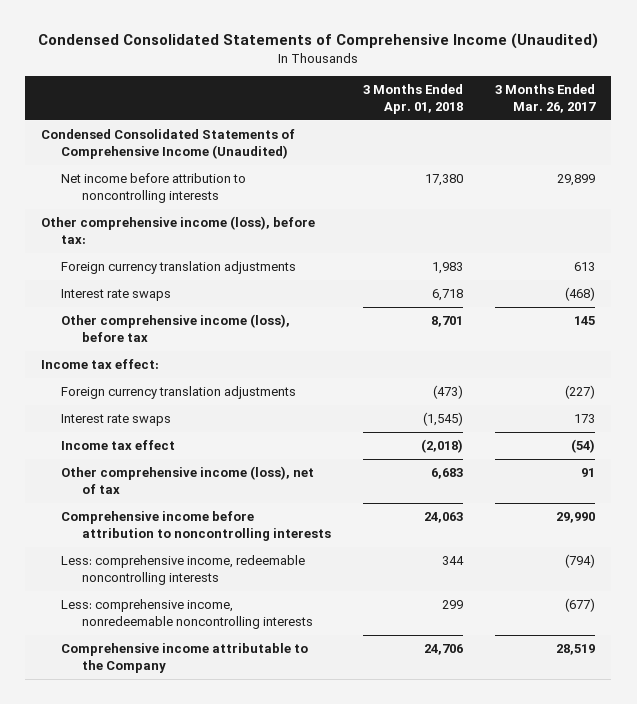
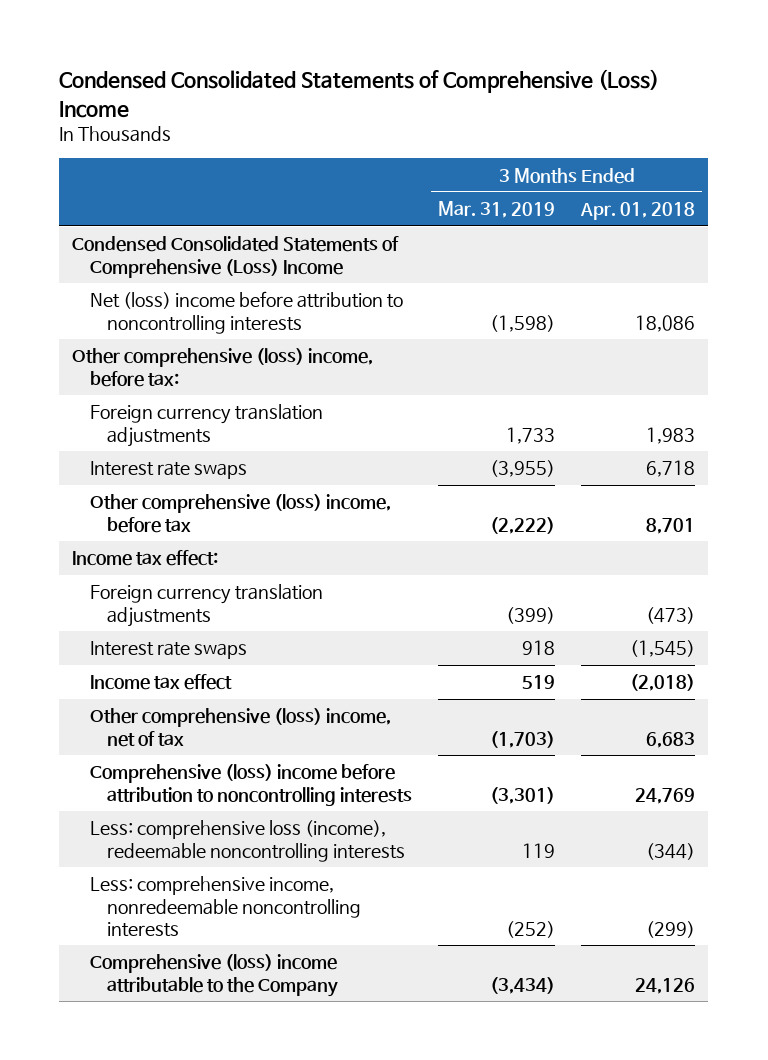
[38,33,599,50] Condensed Consolidated Statements of Comprehensive Income (Unaudited) -> [59,69,660,118] Condensed Consolidated Statements of Comprehensive (Loss) Income
[495,84,597,113] 3 Months Ended Mar. 26, 2017 -> none
none -> [438,201,556,219] Mar. 31, 2019
[41,129,296,159] Condensed Consolidated Statements of Comprehensive Income (Unaudited) -> [72,236,400,278] Condensed Consolidated Statements of Comprehensive (Loss) Income
[61,173,247,203] Net income before attribution to noncontrolling interests -> [89,291,403,334] Net (loss) income before attribution to noncontrolling interests
[424,174,463,187] 17,380 -> [635,314,696,332] 18,086
[41,216,316,244] Other comprehensive income (loss), before tax: -> [72,348,374,387] Other comprehensive (loss) income, before tax:
[61,314,291,342] Other comprehensive income (loss), before tax -> [89,494,391,533] Other comprehensive (loss) income, before tax
[61,466,315,494] Other comprehensive income (loss), net of tax -> [89,708,391,747] Other comprehensive (loss) income, net of tax
[61,511,331,541] Comprehensive income before attribution to noncontrolling interests -> [89,764,412,806] Comprehensive (loss) income before attribution to noncontrolling interests
[423,512,463,524] 24,063 -> [635,787,696,804] 24,769
[61,555,306,585] Less: comprehensive income, redeemable noncontrolling interests -> [89,820,405,862] Less: comprehensive loss (income), redeemable noncontrolling interests
[441,556,464,566] 344 -> [646,842,696,860] (344)
[441,600,463,610] 299 -> [646,921,696,939] (299)
[61,643,309,673] Comprehensive income attributable to the Company -> [89,954,338,997] Comprehensive (loss) income attributable to the Company
[423,644,463,656] 24,706 -> [635,977,696,994] 24,126

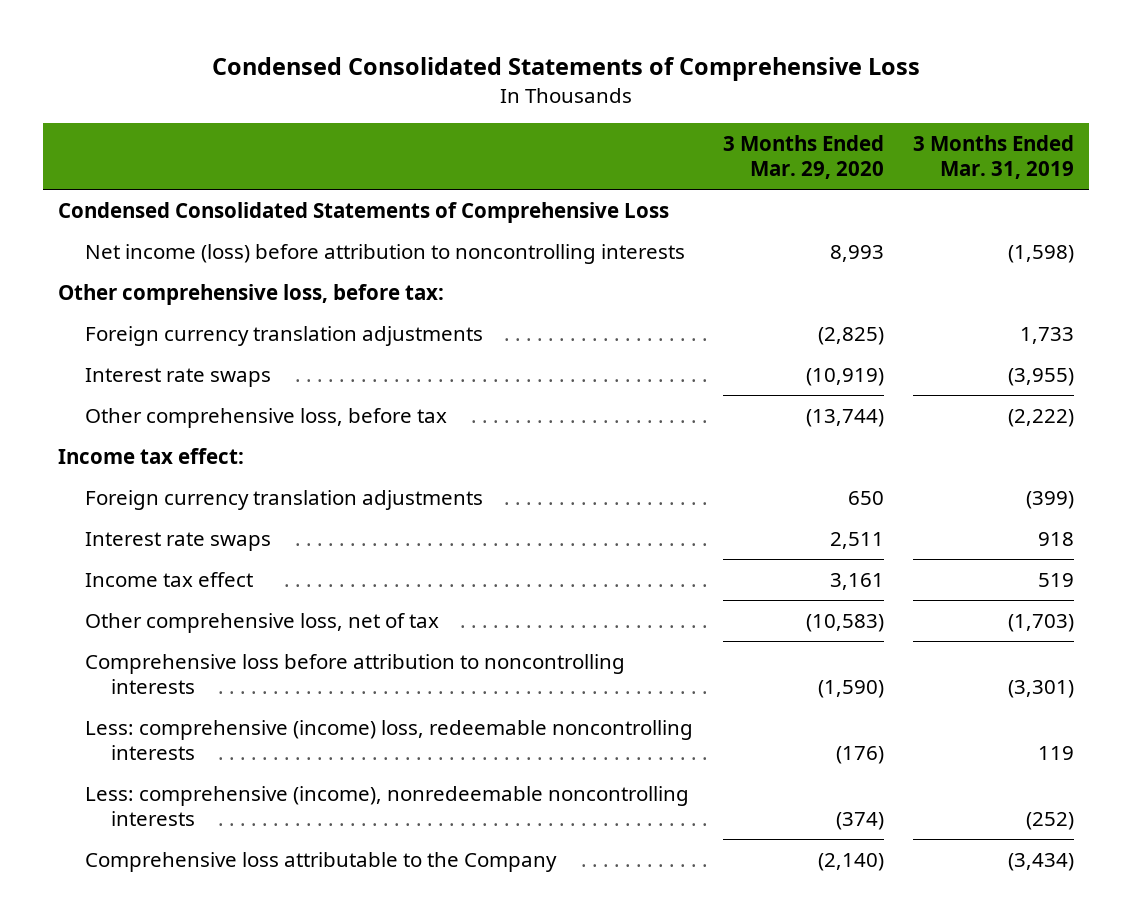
[59,69,660,118] Condensed Consolidated Statements of Comprehensive (Loss) Income -> [212,57,921,82] Condensed Consolidated Statements of Comprehensive Loss
[580,202,696,221] Apr. 01, 2018 -> none
none -> [722,135,884,180] 3 Months Ended Mar. 29, 2020
[72,236,400,278] Condensed Consolidated Statements of Comprehensive (Loss) Income -> [58,201,670,223] Condensed Consolidated Statements of Comprehensive Loss
[89,291,403,334] Net (loss) income before attribution to noncontrolling interests -> [84,243,685,264] Net income (loss) before attribution to noncontrolling interests
[72,348,374,387] Other comprehensive (loss) income, before tax: -> [58,283,445,305] Other comprehensive loss, before tax:
[89,494,391,533] Other comprehensive (loss) income, before tax -> [84,407,447,428] Other comprehensive loss, before tax
[89,708,391,747] Other comprehensive (loss) income, net of tax -> [84,612,439,633] Other comprehensive loss, net of tax
[89,764,412,806] Comprehensive (loss) income before attribution to noncontrolling interests -> [84,653,625,694] Comprehensive loss before attribution to noncontrolling interests
[89,820,405,862] Less: comprehensive loss (income), redeemable noncontrolling interests -> [84,719,693,760] Less: comprehensive (income) loss, redeemable noncontrolling interests
[89,876,361,938] Less: comprehensive income, nonredeemable noncontrolling interests -> [84,785,689,826] Less: comprehensive (income), nonredeemable noncontrolling interests
[89,954,338,997] Comprehensive (loss) income attributable to the Company -> [84,851,557,872] Comprehensive loss attributable to the Company

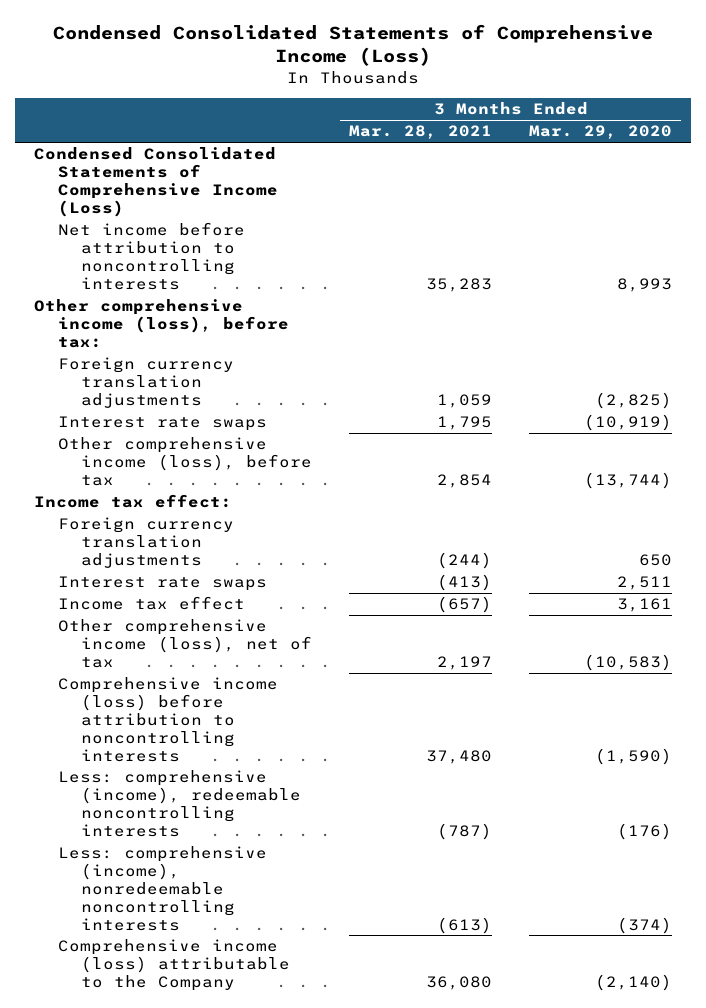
[212,57,921,82] Condensed Consolidated Statements of Comprehensive Loss -> [52,23,653,67] Condensed Consolidated Statements of Comprehensive Income (Loss)
[913,135,1075,180] 3 Months Ended Mar. 31, 2019 -> none
none -> [349,125,493,140] Mar. 28, 2021
[58,201,670,223] Condensed Consolidated Statements of Comprehensive Loss -> [33,147,278,217] Condensed Consolidated Statements of Comprehensive Income (Loss)
[84,243,685,264] Net income (loss) before attribution to noncontrolling interests -> [57,222,245,290] Net income before attribution to noncontrolling interests
[58,283,445,305] Other comprehensive loss, before tax: -> [33,299,289,348] Other comprehensive income (loss), before tax:
[84,407,447,428] Other comprehensive loss, before tax -> [57,437,313,486] Other comprehensive income (loss), before tax
[84,612,439,633] Other comprehensive loss, net of tax -> [57,619,313,668] Other comprehensive income (loss), net of tax
[84,653,625,694] Comprehensive loss before attribution to noncontrolling interests -> [57,677,278,762] Comprehensive income (loss) before attribution to noncontrolling interests
[84,719,693,760] Less: comprehensive (income) loss, redeemable noncontrolling interests -> [57,770,302,837] Less: comprehensive (income), redeemable noncontrolling interests
[84,851,557,872] Comprehensive loss attributable to the Company -> [57,939,291,991] Comprehensive income (loss) attributable to the Company

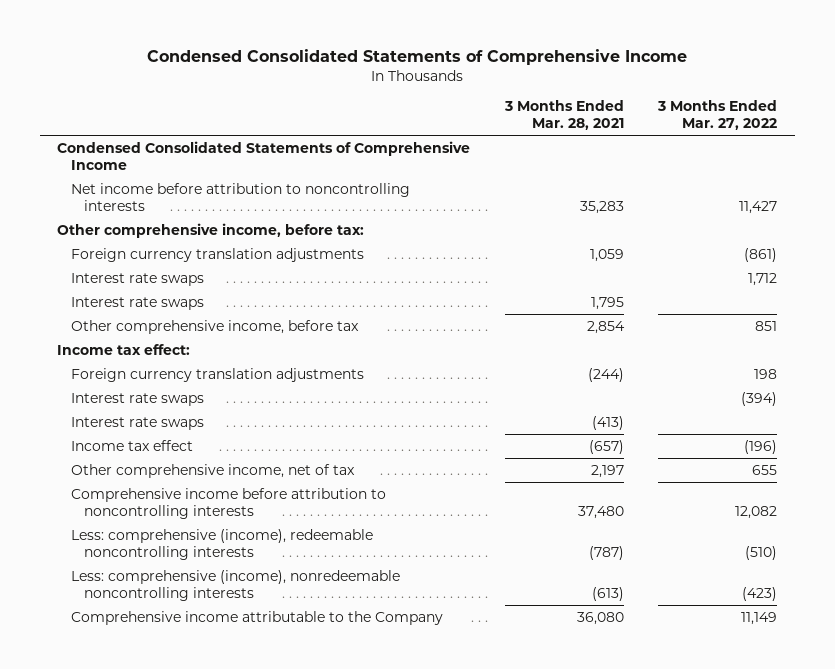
[52,23,653,67] Condensed Consolidated Statements of Comprehensive Income (Loss) -> [147,48,688,65] Condensed Consolidated Statements of Comprehensive Income
[529,125,673,140] Mar. 29, 2020 -> none
none -> [657,100,778,131] 3 Months Ended Mar. 27, 2022
[33,147,278,217] Condensed Consolidated Statements of Comprehensive Income (Loss) -> [57,140,471,170] Condensed Consolidated Statements of Comprehensive Income
[33,299,289,348] Other comprehensive income (loss), before tax: -> [57,222,365,238] Other comprehensive income, before tax:
none -> [70,272,204,286] Interest rate swaps
[57,437,313,486] Other comprehensive income (loss), before tax -> [70,319,359,334] Other comprehensive income, before tax
none -> [70,392,204,406] Interest rate swaps
[57,619,313,668] Other comprehensive income (loss), net of tax -> [70,463,355,478] Other comprehensive income, net of tax
[57,677,278,762] Comprehensive income (loss) before attribution to noncontrolling interests -> [70,487,386,519] Comprehensive income before attribution to noncontrolling interests
[57,939,291,991] Comprehensive income (loss) attributable to the Company -> [70,610,443,625] Comprehensive income attributable to the Company

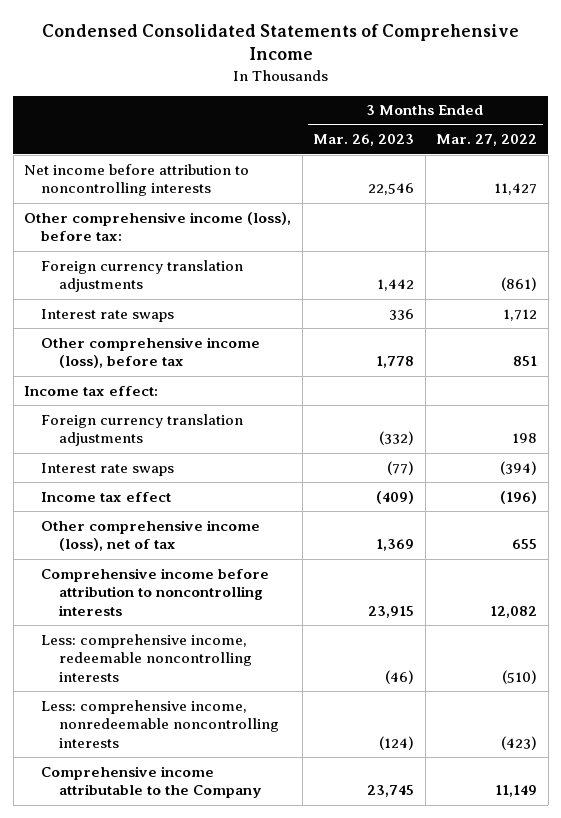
[503,100,624,131] 3 Months Ended Mar. 28, 2021 -> none
none -> [313,134,415,147] Mar. 26, 2023
[57,140,471,170] Condensed Consolidated Statements of Comprehensive Income -> none
[57,222,365,238] Other comprehensive income, before tax: -> [24,211,292,242] Other comprehensive income (loss), before tax:
[70,296,204,310] Interest rate swaps -> none
[70,319,359,334] Other comprehensive income, before tax -> [41,336,261,369] Other comprehensive income (loss), before tax
[70,416,204,430] Interest rate swaps -> none
[70,463,355,478] Other comprehensive income, net of tax -> [41,519,261,552] Other comprehensive income (loss), net of tax
[70,528,373,560] Less: comprehensive (income), redeemable noncontrolling interests -> [41,633,252,683] Less: comprehensive income, redeemable noncontrolling interests
[70,569,400,601] Less: comprehensive (income), nonredeemable noncontrolling interests -> [41,699,279,749] Less: comprehensive income, nonredeemable noncontrolling interests

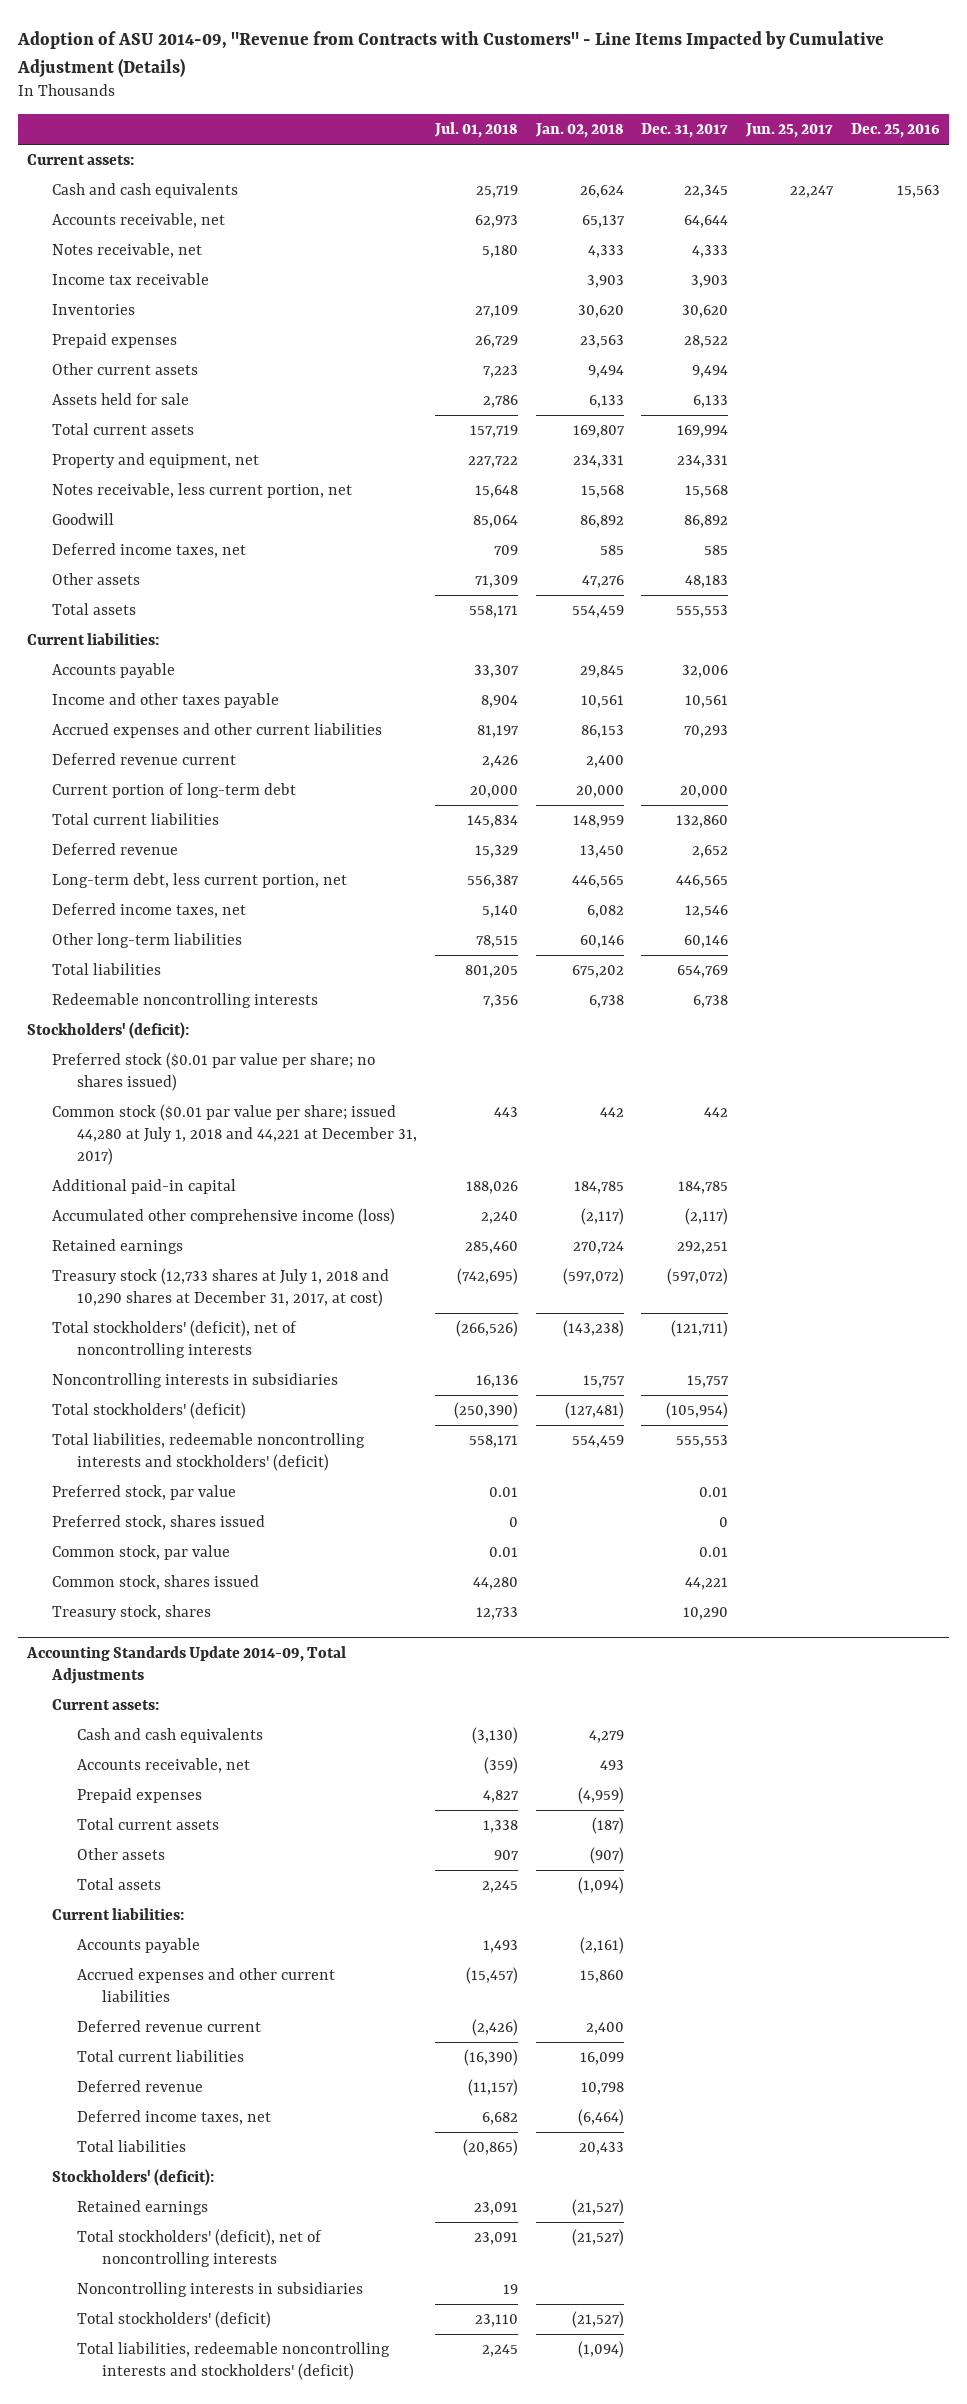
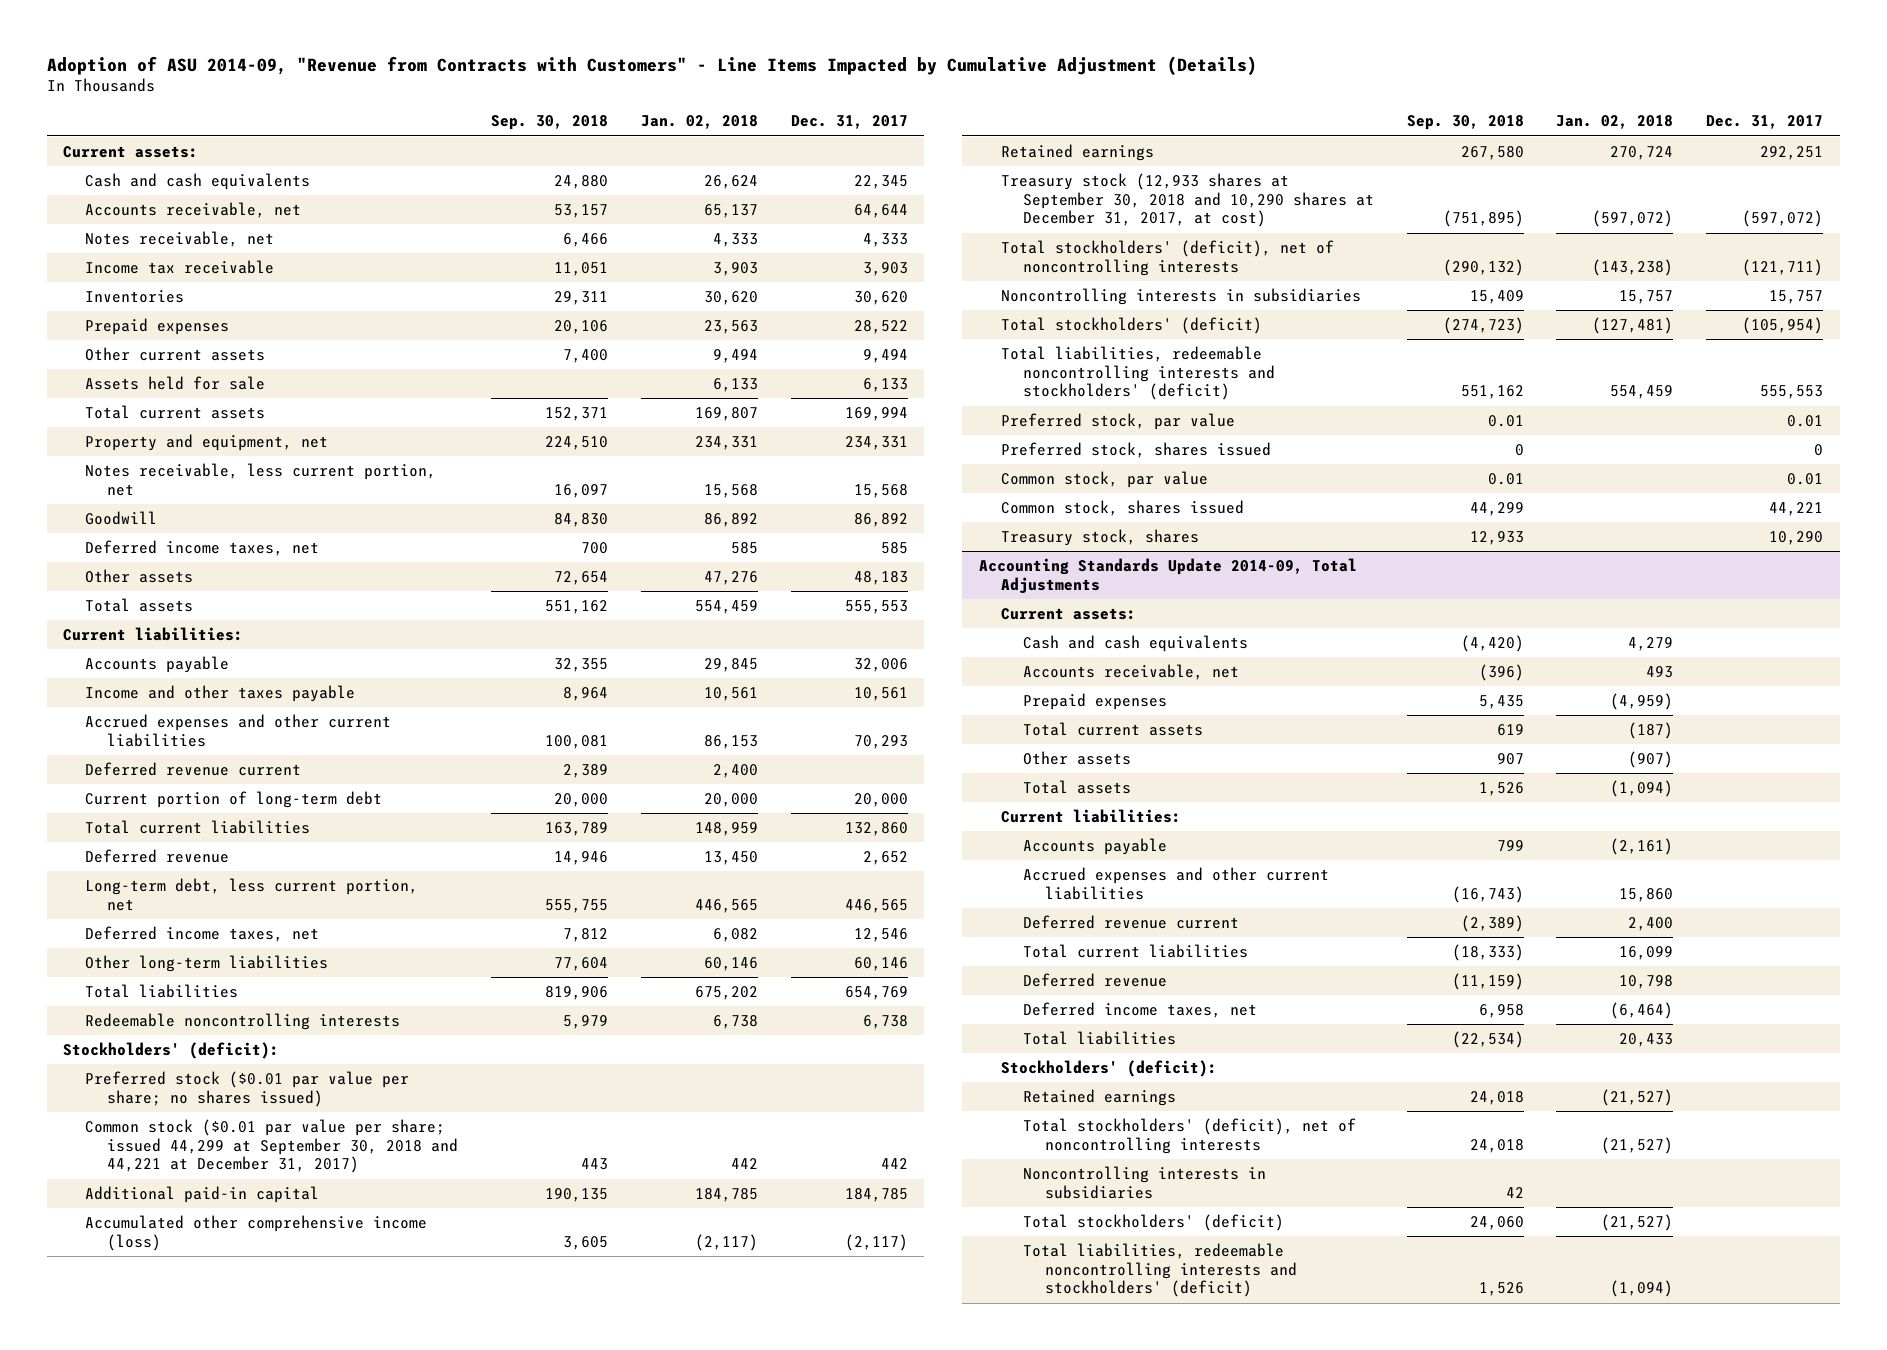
[433,121,518,138] Jul. 01, 2018 -> none
[745,122,834,138] Jun. 25, 2017 -> none
[851,122,941,138] Dec. 25, 2016 -> none
none -> [491,115,609,131] Sep. 30, 2018
[51,1104,418,1165] Common stock ($0.01 par value per share; issued 44,280 at July 1, 2018 and 44,221 at December 31, 2017) -> [85,1118,459,1174] Common stock ($0.01 par value per share; issued 44,299 at September 30, 2018 and 44,221 at December 31, 2017)
[51,1268,389,1307] Treasury stock (12,733 shares at July 1, 2018 and 10,290 shares at December 31, 2017, at cost) -> [1000,172,1374,228] Treasury stock (12,933 shares at September 30, 2018 and 10,290 shares at December 31, 2017, at cost)

